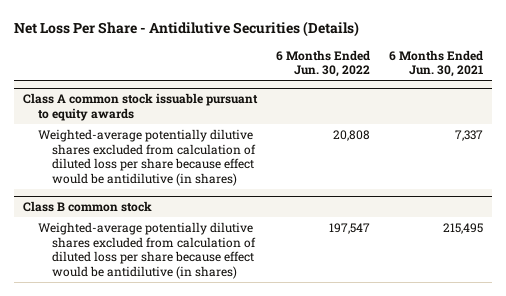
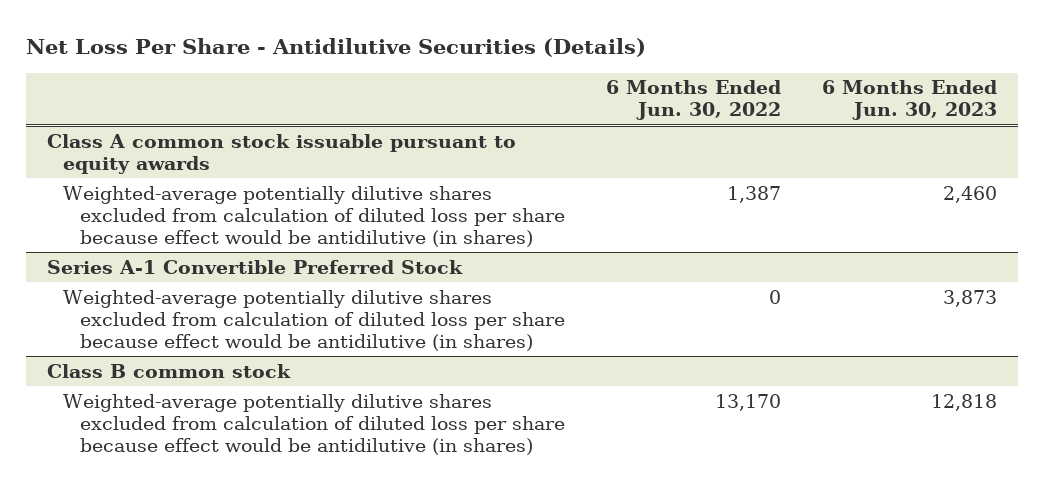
[388,49,483,78] 6 Months Ended Jun. 30, 2021 -> none
none -> [822,80,998,121] 6 Months Ended Jun. 30, 2023
[332,129,370,141] 20,808 -> [726,185,781,203] 1,387
none -> [46,259,463,274] Series A-1 Convertible Preferred Stock
none -> [63,289,565,352] Weighted-average potentially dilutive shares excluded from calculation of diluted loss per share because effect would be antidilutive (in shares)
[328,222,370,234] 197,547 -> [714,393,781,411] 13,170

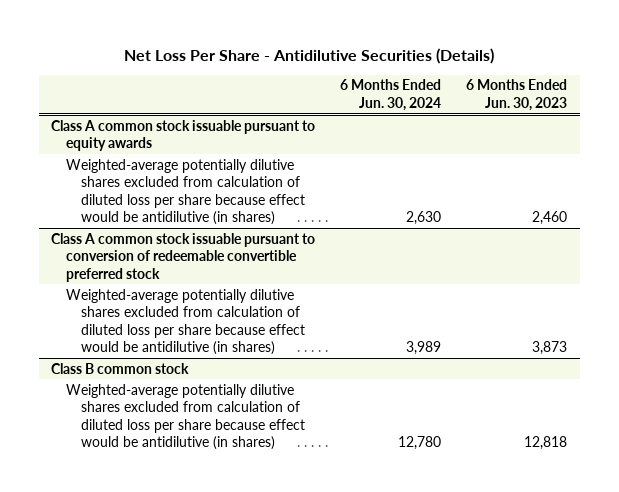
[605,80,781,121] 6 Months Ended Jun. 30, 2022 -> none
none -> [340,79,442,112] 6 Months Ended Jun. 30, 2024
[46,259,463,274] Series A-1 Convertible Preferred Stock -> [51,232,316,282] Class A common stock issuable pursuant to conversion of redeemable convertible preferred stock

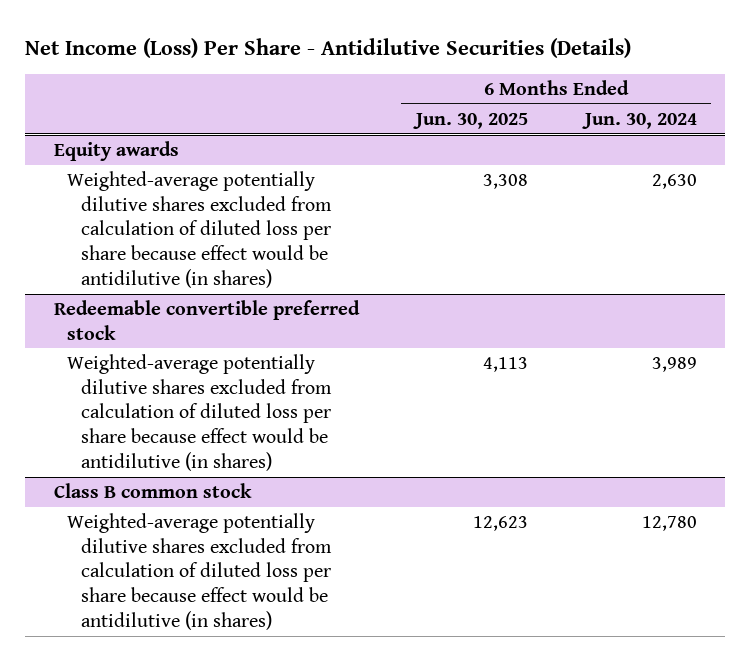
[124,47,495,64] Net Loss Per Share - Antidilutive Securities (Details) -> [25,37,632,58] Net Income (Loss) Per Share - Antidilutive Securities (Details)
[466,79,568,112] 6 Months Ended Jun. 30, 2023 -> none
none -> [412,112,528,129] Jun. 30, 2025
[51,119,316,152] Class A common stock issuable pursuant to equity awards -> [53,140,179,161] Equity awards
[51,232,316,282] Class A common stock issuable pursuant to conversion of redeemable convertible preferred stock -> none
none -> [53,299,360,340] Redeemable convertible preferred stock

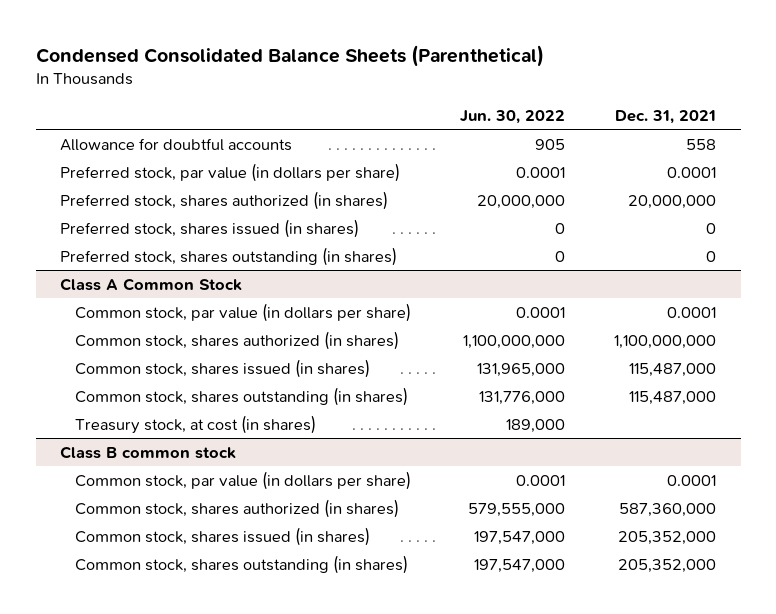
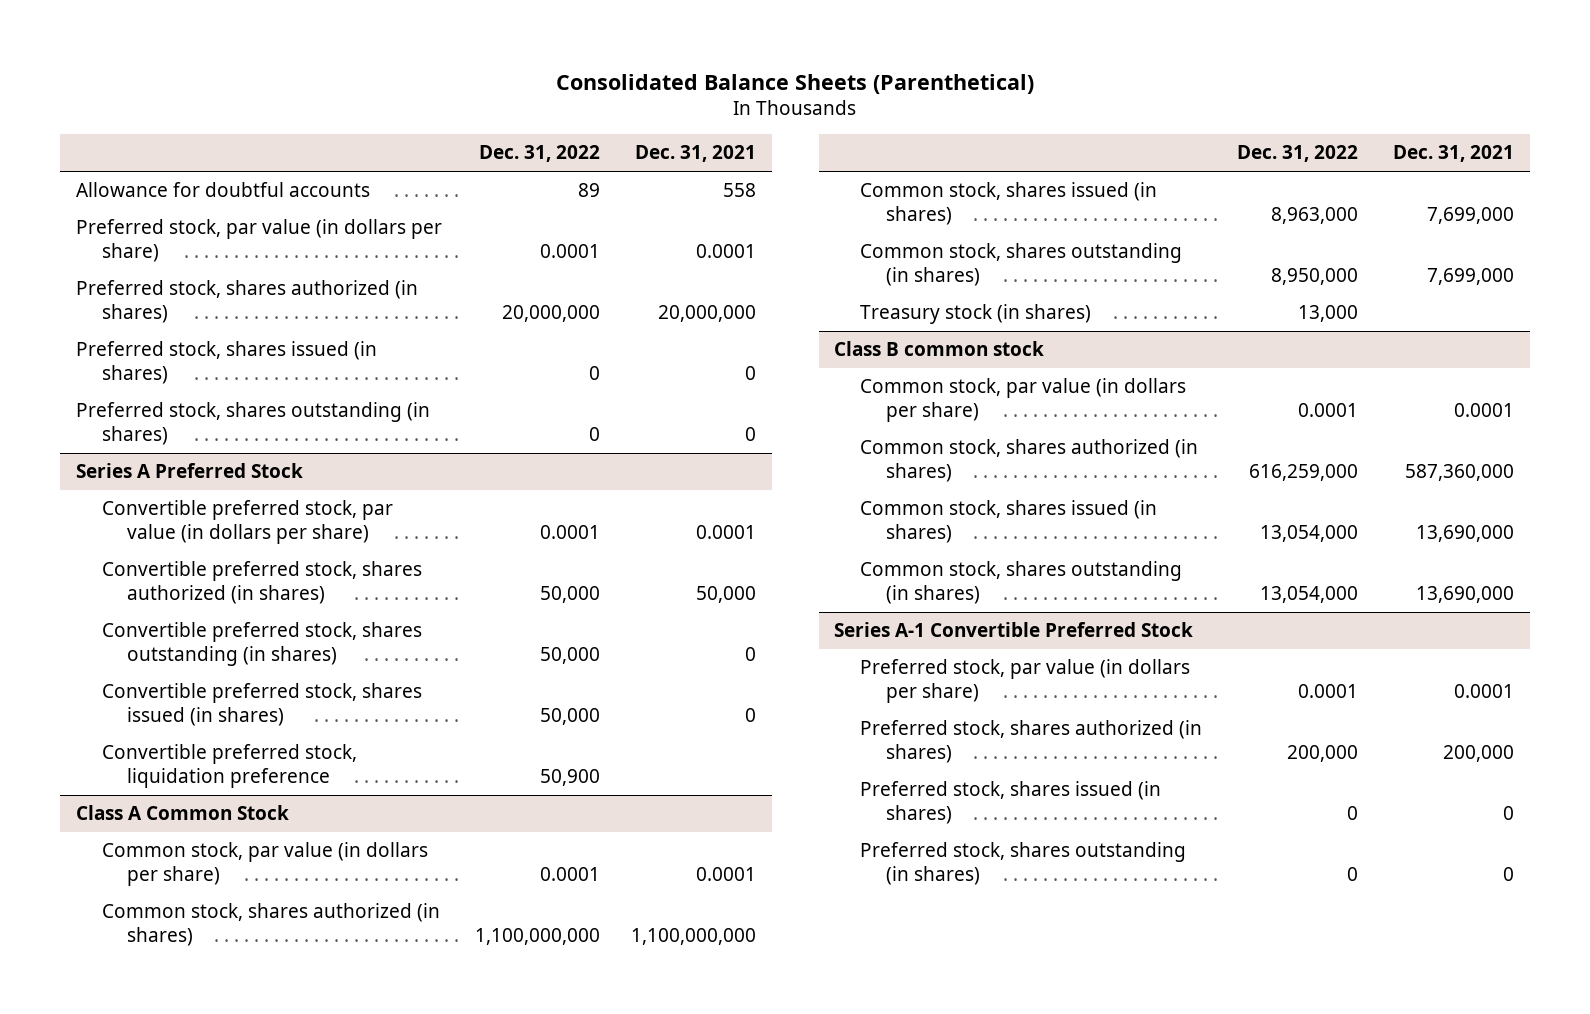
[35,44,544,67] Condensed Consolidated Balance Sheets (Parenthetical) -> [556,73,1035,94] Consolidated Balance Sheets (Parenthetical)
[460,109,566,124] Jun. 30, 2022 -> none
none -> [478,145,600,163] Dec. 31, 2022
none -> [76,463,304,479] Series A Preferred Stock
none -> [101,500,393,545] Convertible preferred stock, par value (in dollars per share)
none -> [101,561,422,605] Convertible preferred stock, shares authorized (in shares)
none -> [101,622,422,667] Convertible preferred stock, shares outstanding (in shares)
none -> [101,683,422,727] Convertible preferred stock, shares issued (in shares)
none -> [101,744,357,789] Convertible preferred stock, liquidation preference
[629,362,717,377] 115,487,000 -> [1427,207,1515,225] 7,699,000
[629,390,717,405] 115,487,000 -> [1427,268,1515,286] 7,699,000
[75,414,317,434] Treasury stock, at cost (in shares) -> [859,304,1091,325] Treasury stock (in shares)
[618,530,717,545] 205,352,000 -> [1416,525,1515,543] 13,690,000
[618,558,717,573] 205,352,000 -> [1416,586,1515,604] 13,690,000
none -> [834,622,1194,638] Series A-1 Convertible Preferred Stock
none -> [859,659,1190,704] Preferred stock, par value (in dollars per share)
none -> [859,720,1202,764] Preferred stock, shares authorized (in shares)
none -> [859,781,1161,825] Preferred stock, shares issued (in shares)
none -> [859,842,1186,886] Preferred stock, shares outstanding (in shares)

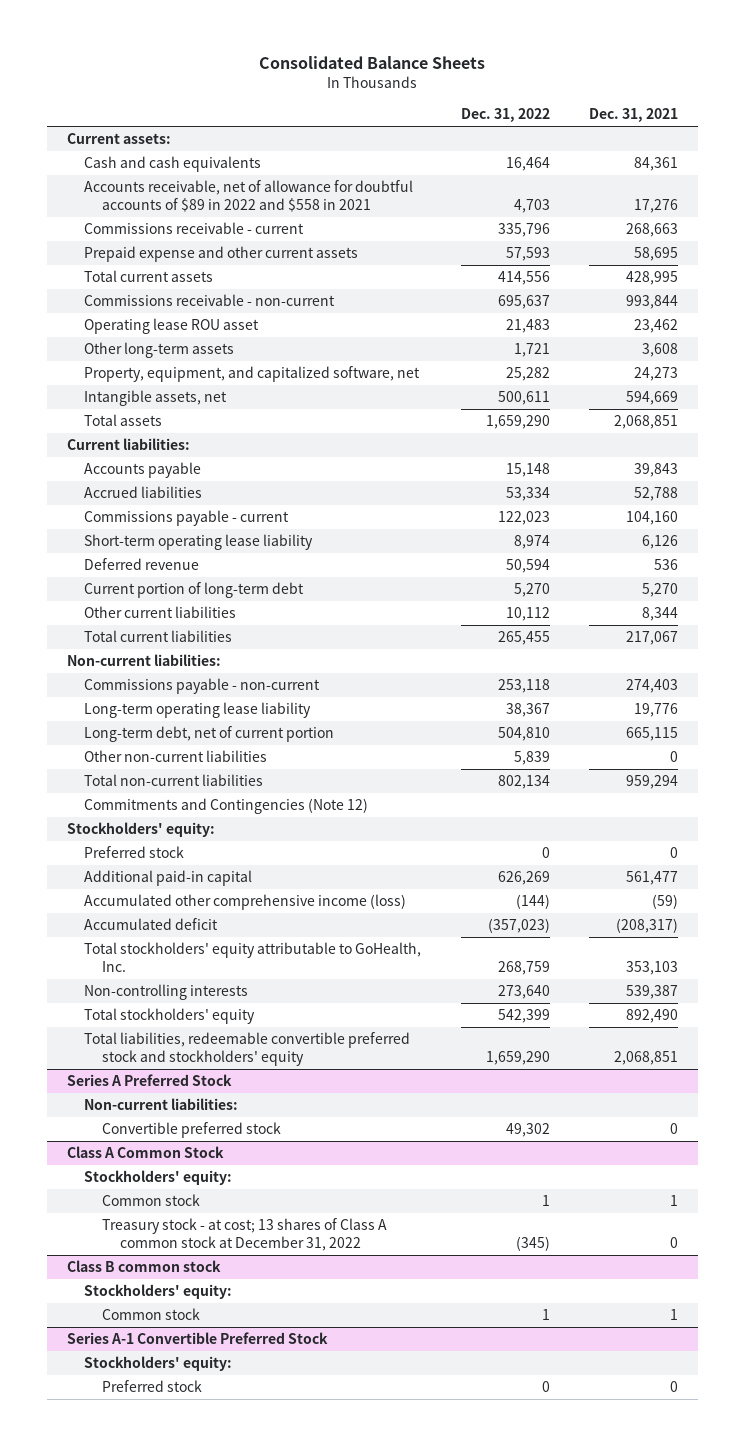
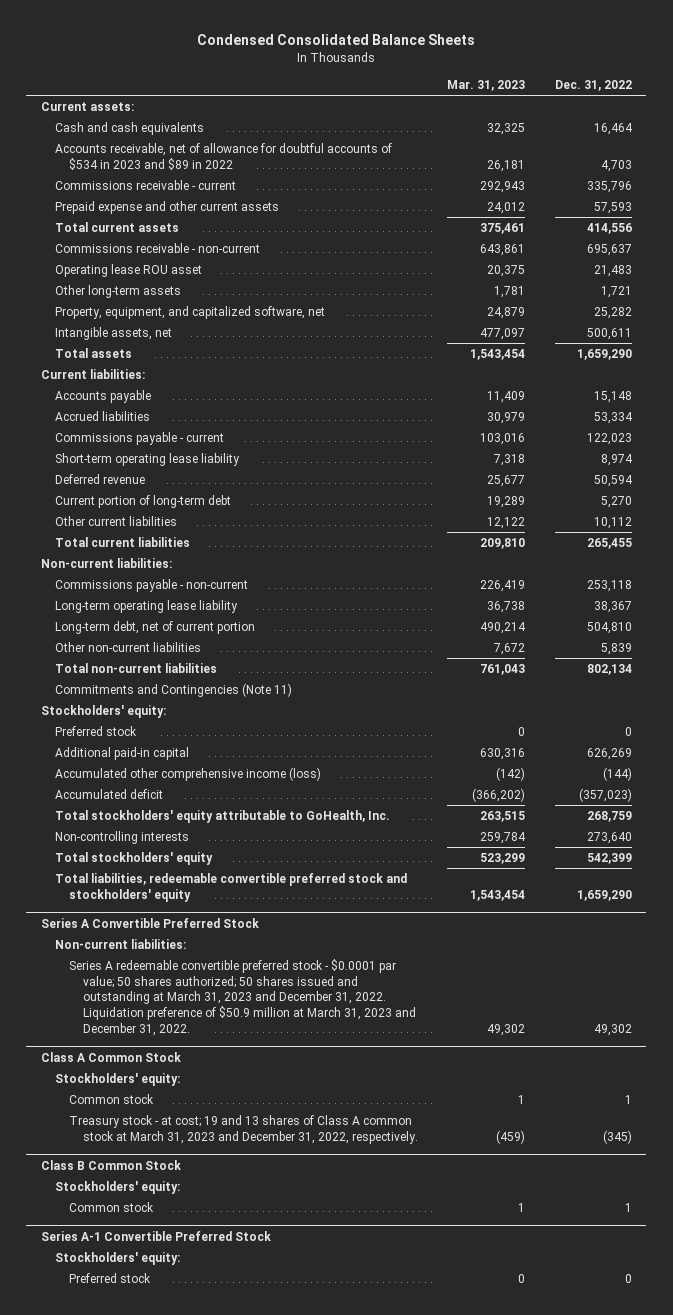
[259,55,486,69] Consolidated Balance Sheets -> [197,34,476,46] Condensed Consolidated Balance Sheets
[589,108,679,123] Dec. 31, 2021 -> none
none -> [447,79,526,91] Mar. 31, 2023
[84,180,414,212] Accounts receivable, net of allowance for doubtful accounts of $89 in 2022 and $558 in 2021 -> [55,142,393,170] Accounts receivable, net of allowance for doubtful accounts of $534 in 2023 and $89 in 2022
[84,798,369,815] Commitments and Contingencies (Note 12) -> [55,682,293,697] Commitments and Contingencies (Note 11)
[66,1074,232,1087] Series A Preferred Stock -> [41,917,260,928] Series A Convertible Preferred Stock
[102,1122,282,1139] Convertible preferred stock -> [69,958,417,1036] Series A redeemable convertible preferred stock - $0.0001 par value; 50 shares authorized; 50 shares issued and outstanding at March 31, 2023 and December 31, 2022. Liquidation preference of $50.9 million at March 31, 2023 and December 31, 2022.
[102,1218,388,1251] Treasury stock - at cost; 13 shares of Class A common stock at December 31, 2022 -> [69,1114,419,1144] Treasury stock - at cost; 19 and 13 shares of Class A common stock at March 31, 2023 and December 31, 2022, respectively.
[66,1260,221,1273] Class B common stock -> [41,1159,182,1170] Class B Common Stock

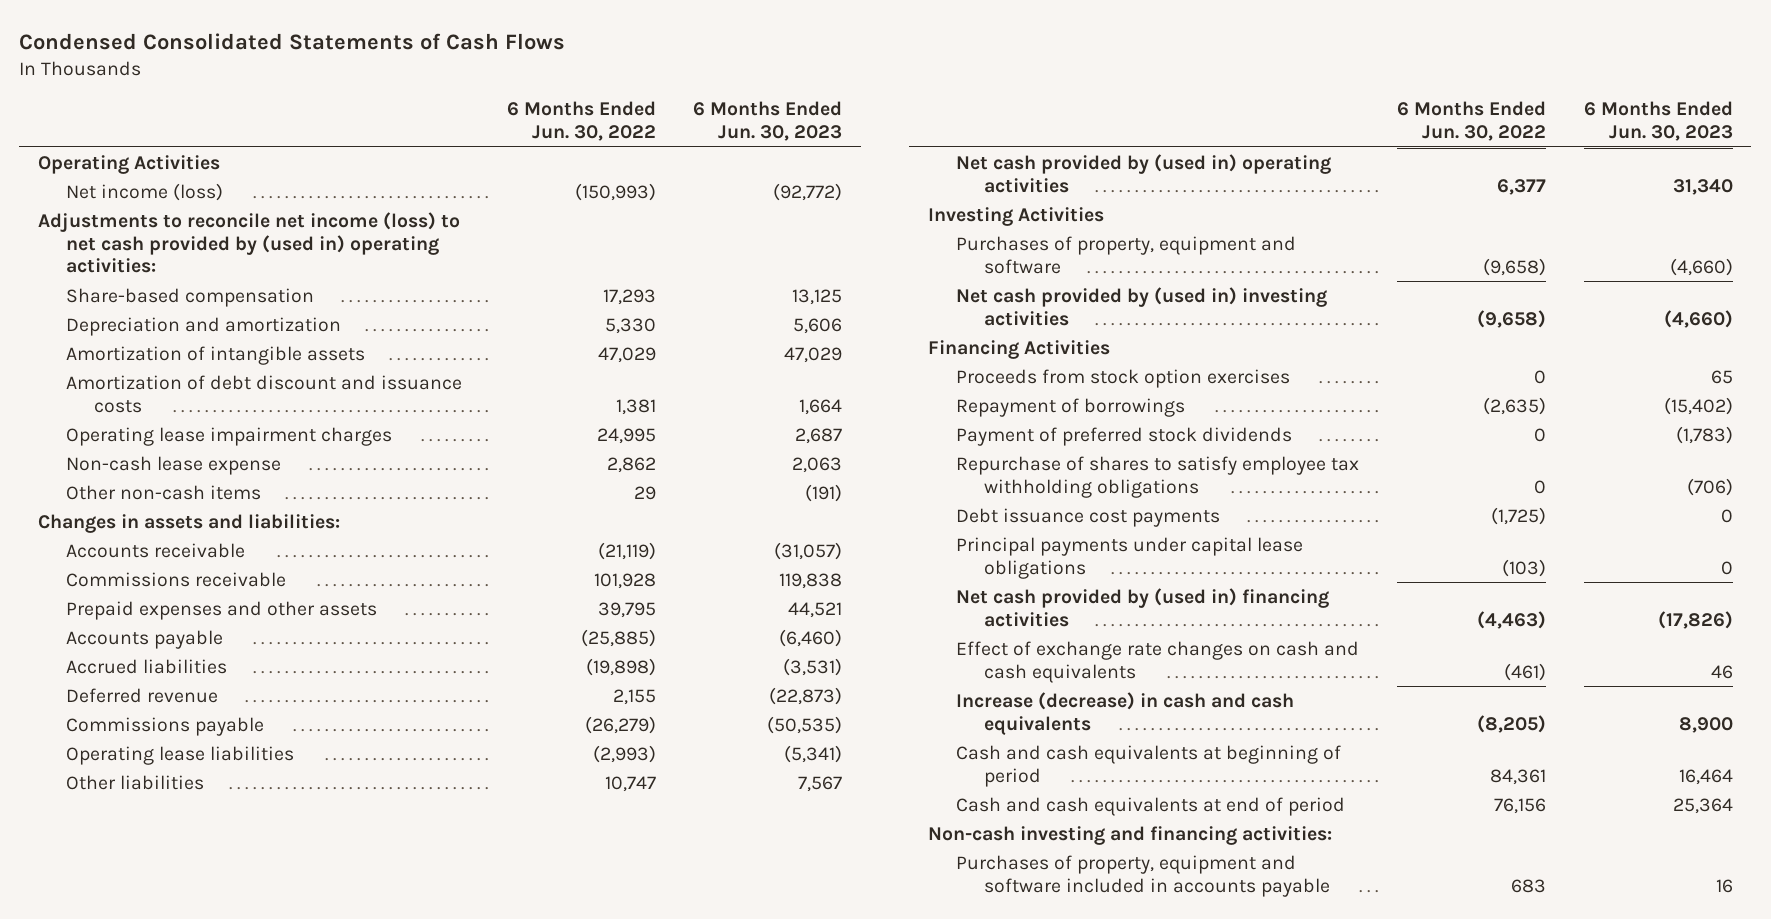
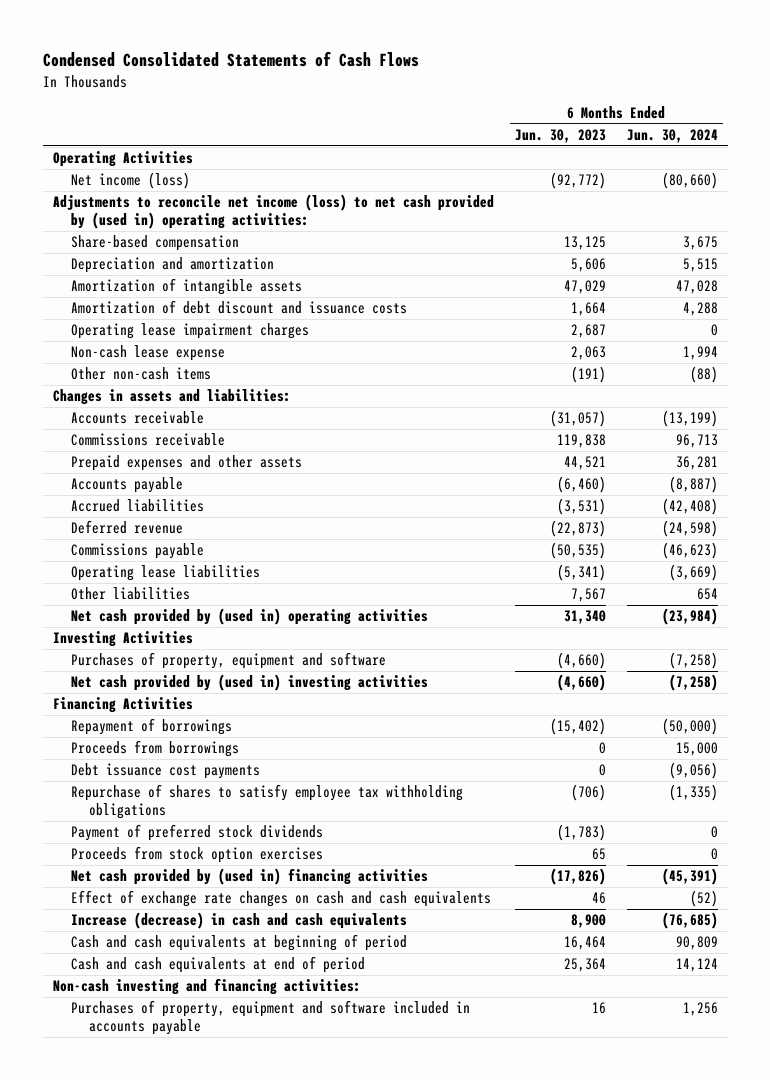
[506,101,656,142] 6 Months Ended Jun. 30, 2022 -> none
none -> [626,129,718,144] Jun. 30, 2024
none -> [70,740,239,758] Proceeds from borrowings
[956,536,1304,579] Principal payments under capital lease obligations -> none
[956,455,1360,498] Repurchase of shares to satisfy employee tax withholding obligations -> [70,784,463,820] Repurchase of shares to satisfy employee tax withholding obligations
[956,426,1293,446] Payment of preferred stock dividends -> [70,824,323,842] Payment of preferred stock dividends
[956,368,1291,388] Proceeds from stock option exercises -> [70,846,323,864] Proceeds from stock option exercises

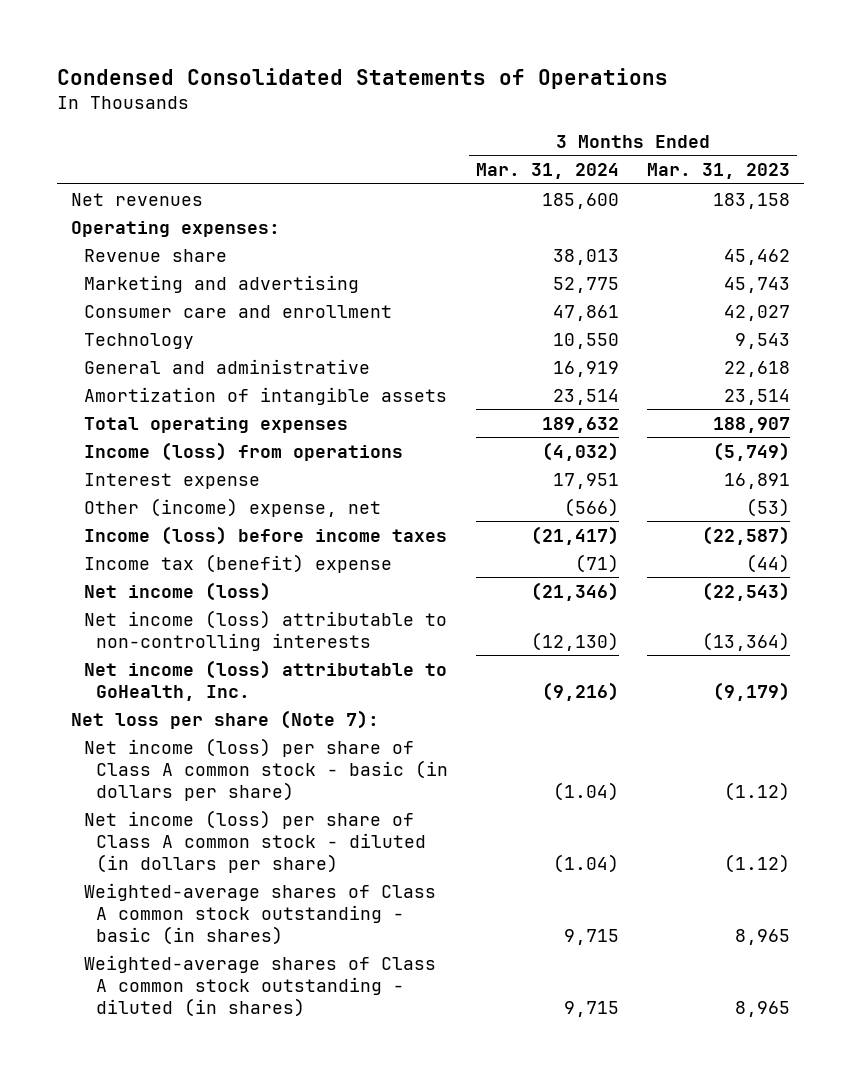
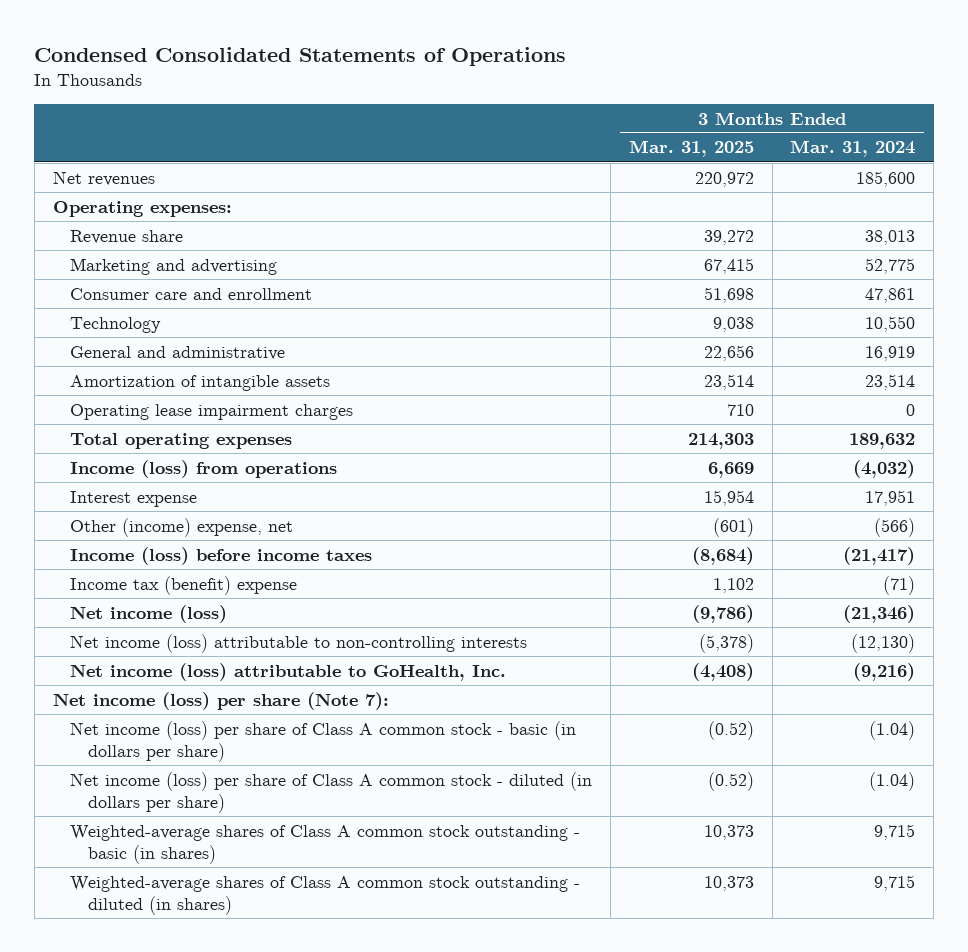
[646,163,790,180] Mar. 31, 2023 -> none
none -> [628,140,754,158] Mar. 31, 2025
none -> [70,403,354,420] Operating lease impairment charges
[70,709,379,729] Net loss per share (Note 7): -> [52,691,389,710] Net income (loss) per share (Note 7):

